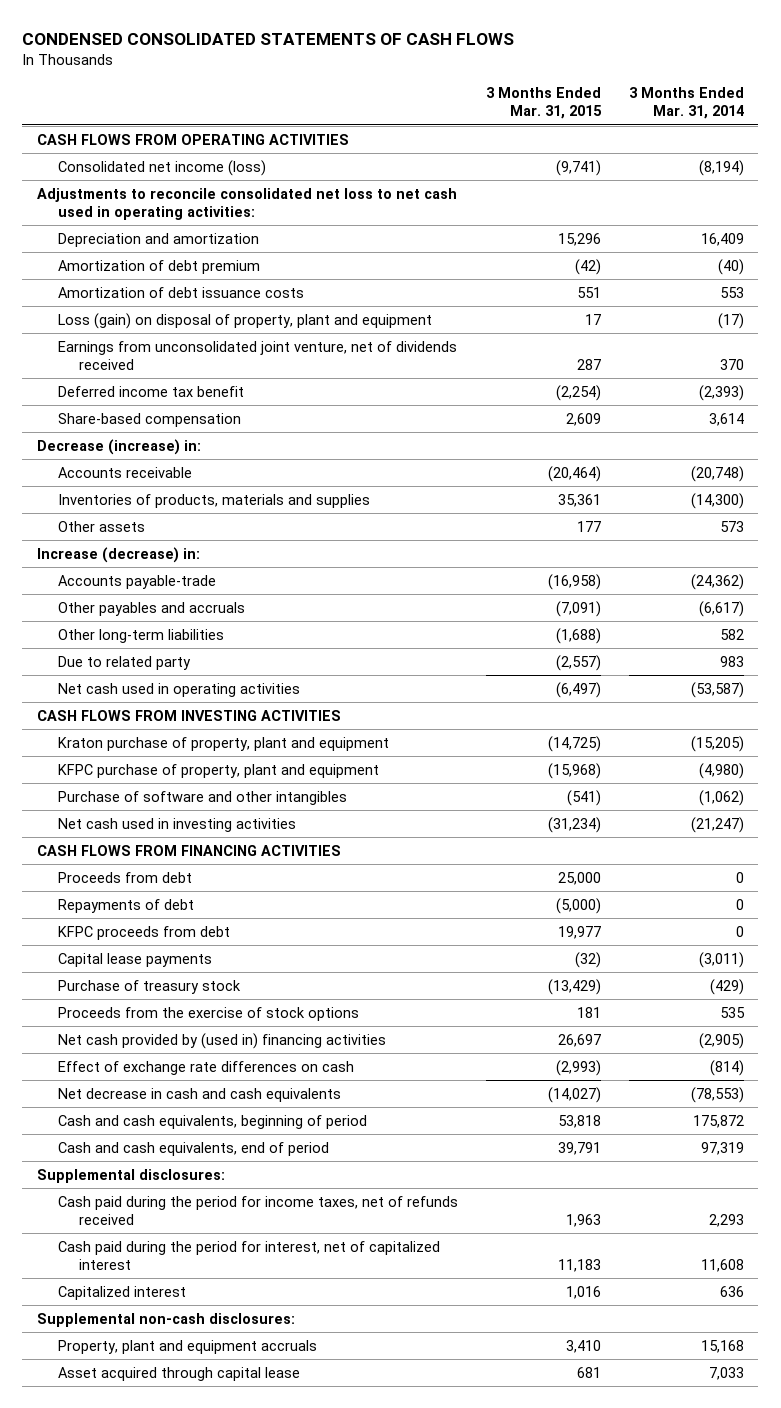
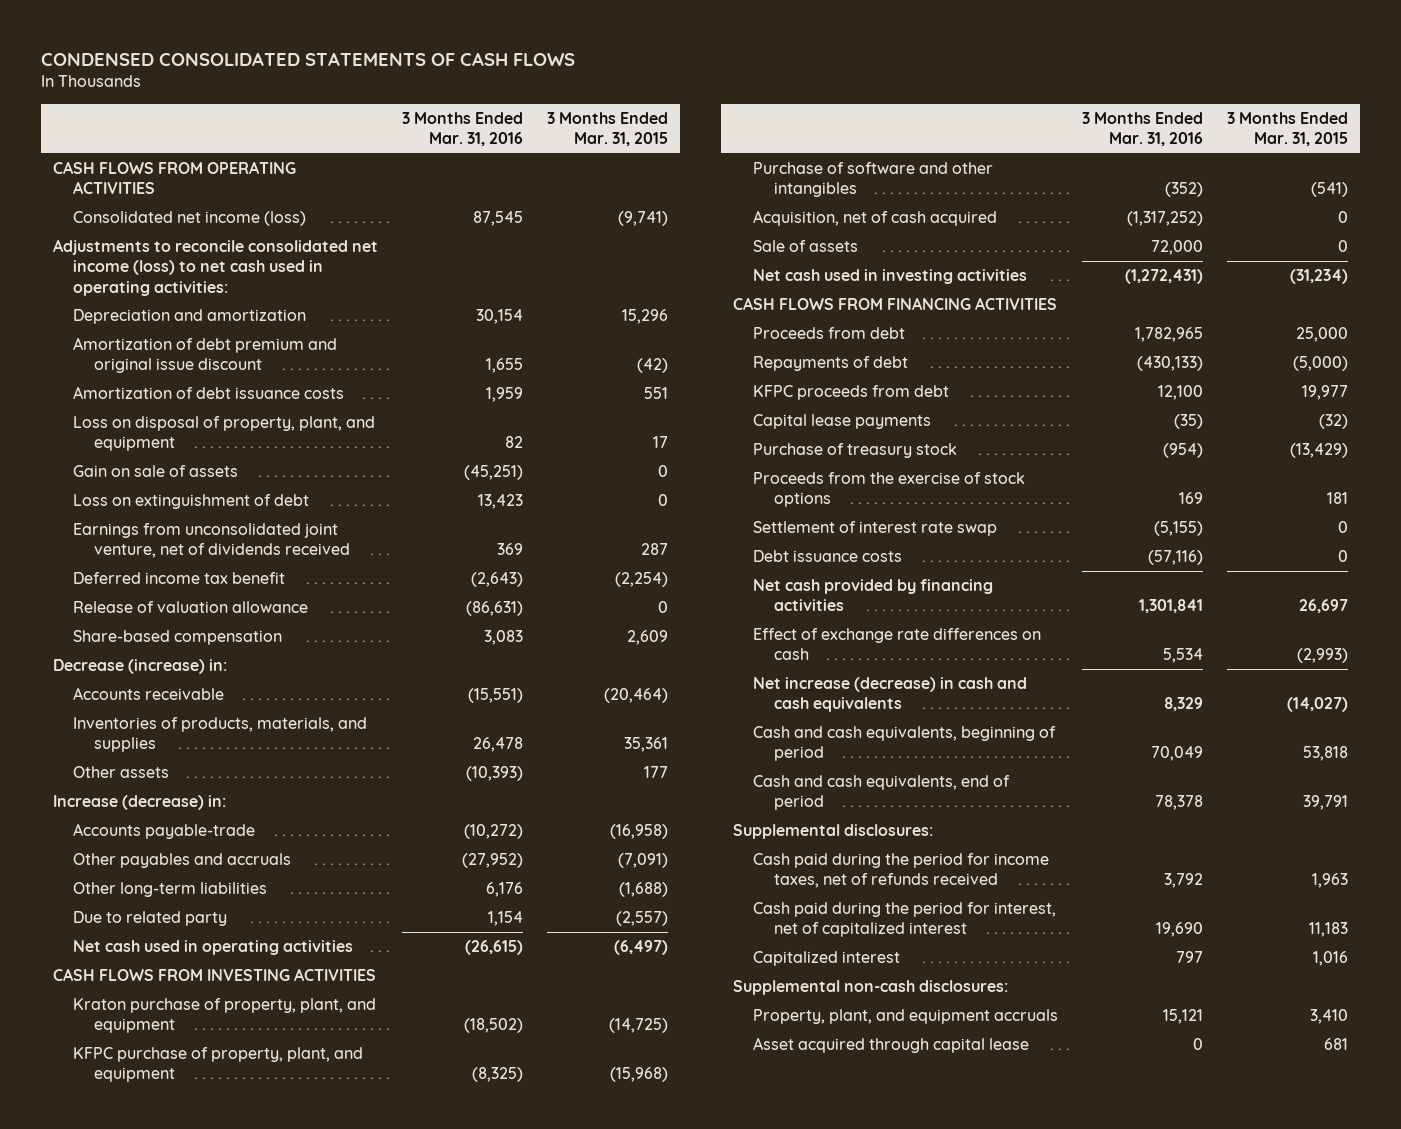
[629,87,745,120] 3 Months Ended Mar. 31, 2014 -> none
none -> [402,111,524,146] 3 Months Ended Mar. 31, 2016
[36,187,457,220] Adjustments to reconcile consolidated net loss to net cash used in operating activities: -> [52,239,378,296] Adjustments to reconcile consolidated net income (loss) to net cash used in operating activities:
[57,259,260,274] Amortization of debt premium -> [73,337,338,374] Amortization of debt premium and original issue discount
[57,312,432,329] Loss (gain) on disposal of property, plant and equipment -> [73,416,376,452] Loss on disposal of property, plant, and equipment
none -> [73,465,239,478] Gain on sale of assets
none -> [73,494,310,510] Loss on extinguishment of debt
none -> [73,601,309,614] Release of valuation allowance
[57,493,370,508] Inventories of products, materials and supplies -> [73,717,368,753] Inventories of products, materials, and supplies
[57,736,389,751] Kraton purchase of property, plant and equipment -> [73,998,377,1034] Kraton purchase of property, plant, and equipment
[57,763,379,778] KFPC purchase of property, plant and equipment -> [73,1047,364,1083] KFPC purchase of property, plant, and equipment
none -> [753,210,998,227] Acquisition, net of cash acquired
none -> [753,240,859,253] Sale of assets
none -> [753,521,998,537] Settlement of interest rate swap
none -> [753,550,903,563] Debt issuance costs
[57,1032,386,1049] Net cash provided by (used in) financing activities -> [753,579,994,612] Net cash provided by financing activities
[57,1087,341,1102] Net decrease in cash and cash equivalents -> [753,677,1028,713] Net increase (decrease) in cash and cash equivalents
[57,1339,317,1354] Property, plant and equipment accruals -> [753,1009,1059,1025] Property, plant, and equipment accruals

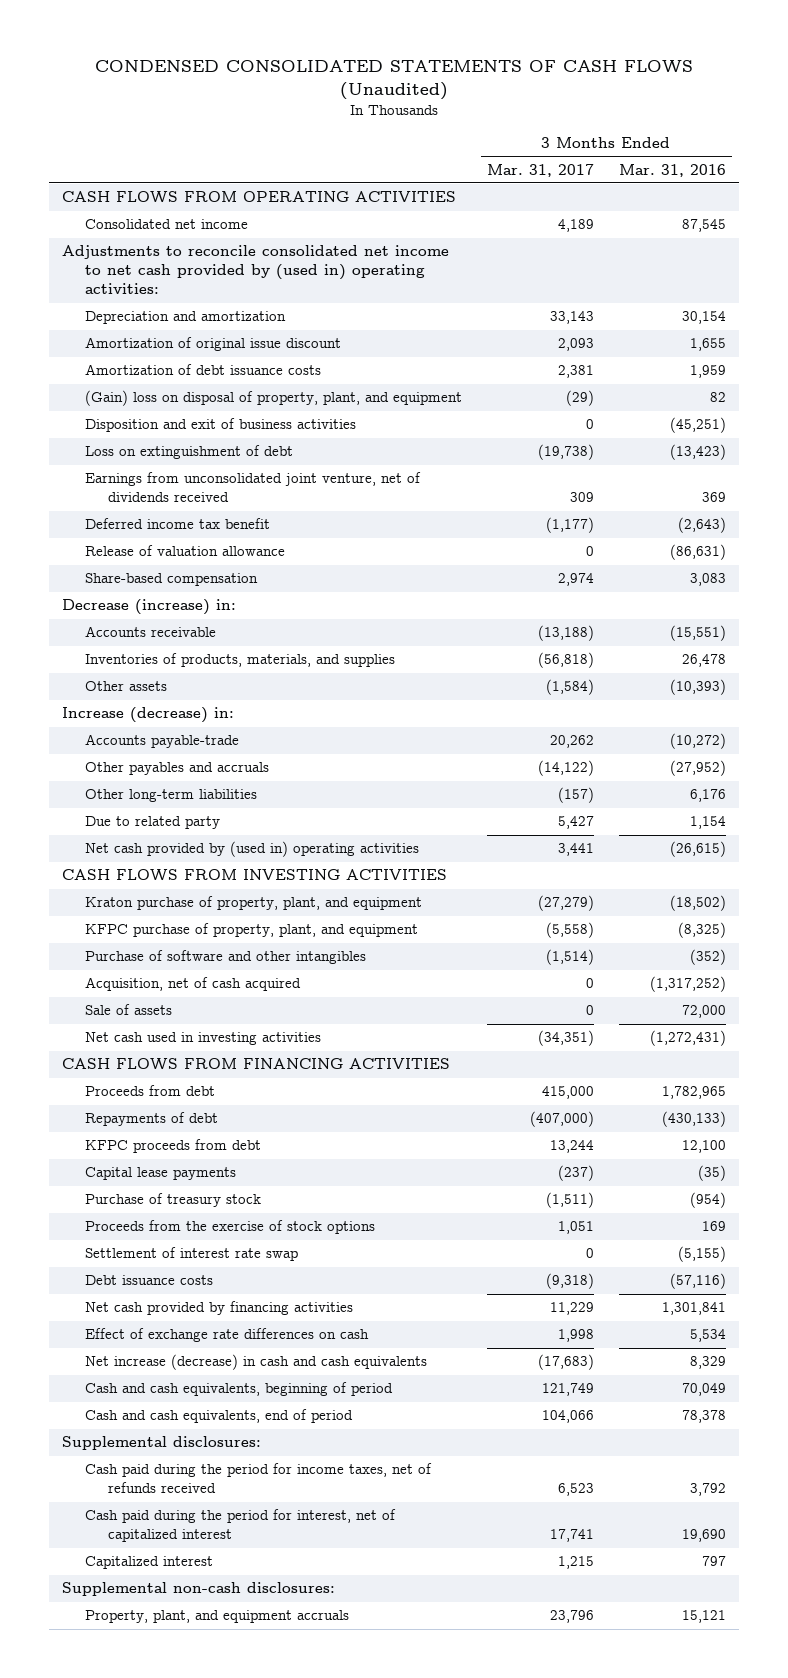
[40,51,575,66] CONDENSED CONSOLIDATED STATEMENTS OF CASH FLOWS -> [94,60,693,100] CONDENSED CONSOLIDATED STATEMENTS OF CASH FLOWS (Unaudited)
[547,111,669,146] 3 Months Ended Mar. 31, 2015 -> none
none -> [486,163,594,177] Mar. 31, 2017
[73,211,307,227] Consolidated net income (loss) -> [84,219,248,230] Consolidated net income
[52,239,378,296] Adjustments to reconcile consolidated net income (loss) to net cash used in operating activities: -> [61,245,449,295] Adjustments to reconcile consolidated net income to net cash provided by (used in) operating activities:
[73,337,338,374] Amortization of debt premium and original issue discount -> [84,337,341,352] Amortization of original issue discount
[73,416,376,452] Loss on disposal of property, plant, and equipment -> [84,390,462,407] (Gain) loss on disposal of property, plant, and equipment
[73,465,239,478] Gain on sale of assets -> [84,418,356,433] Disposition and exit of business activities
[478,494,524,510] 13,423 -> [670,444,727,461] (13,423)
[73,940,354,956] Net cash used in operating activities -> [84,841,419,858] Net cash provided by (used in) operating activities
[753,1037,1030,1054] Asset acquired through capital lease -> none

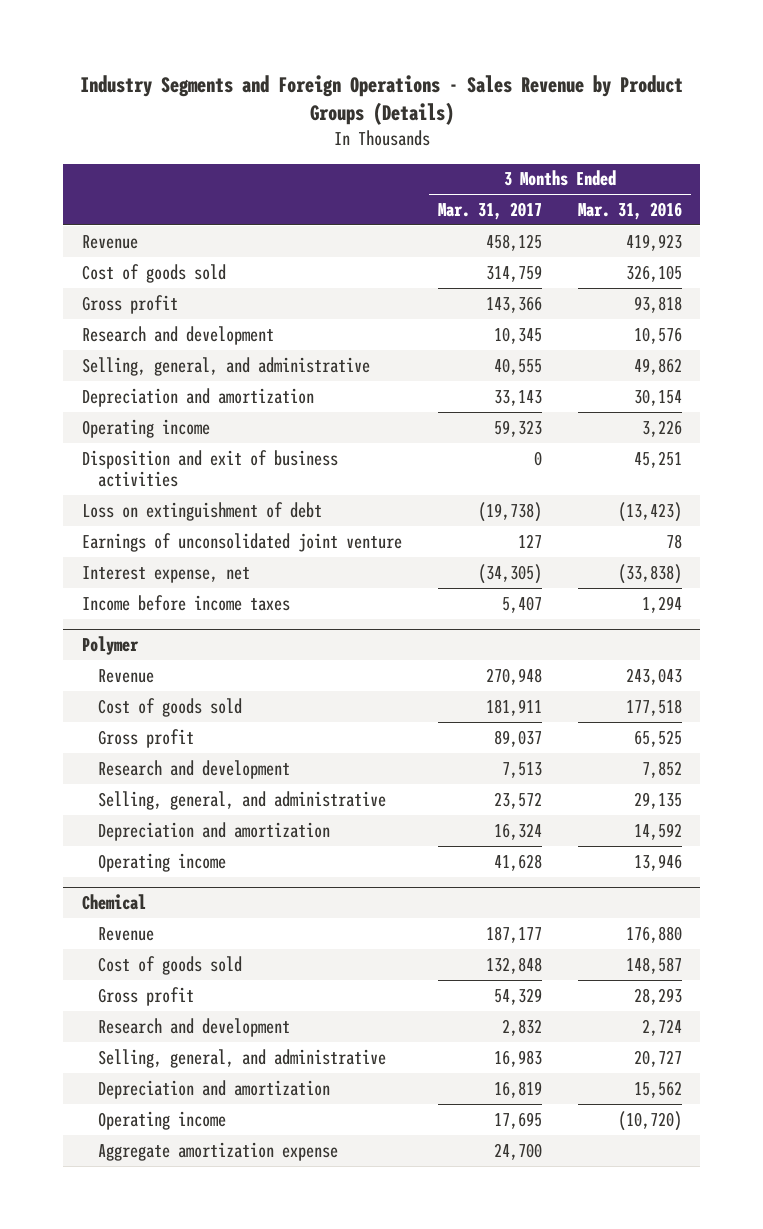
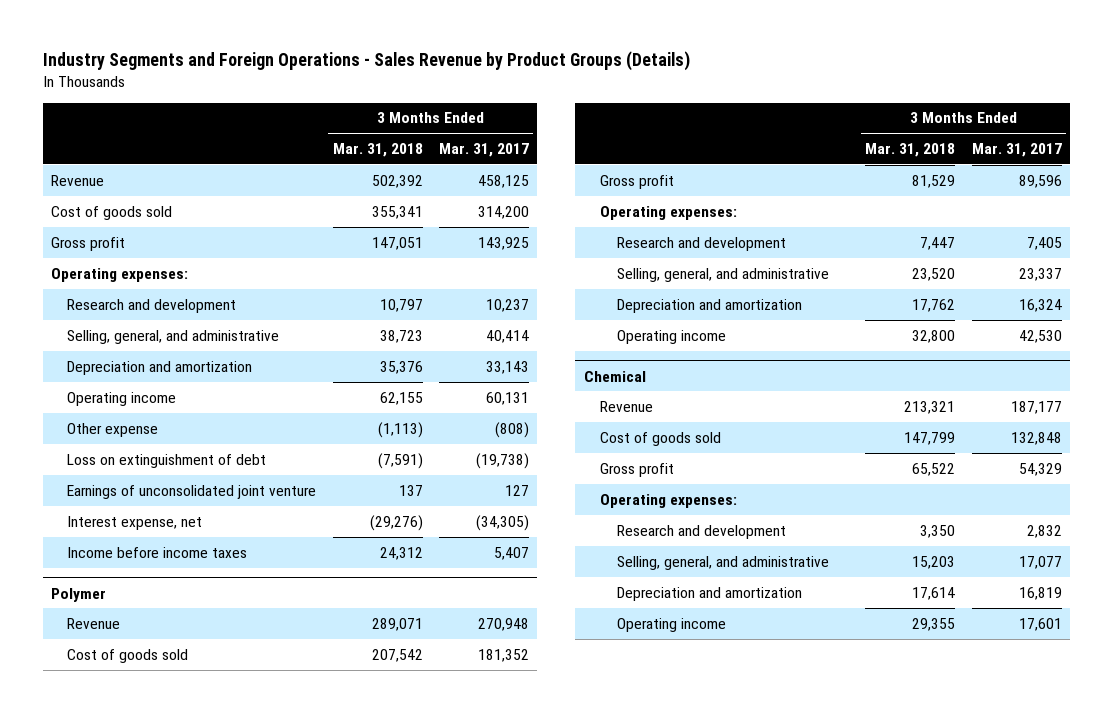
[577,201,682,220] Mar. 31, 2016 -> none
none -> [332,142,423,157] Mar. 31, 2018
[485,264,542,282] 314,759 -> [477,205,529,219] 314,200
[485,295,542,313] 143,366 -> [477,236,529,250] 143,925
none -> [50,267,188,282] Operating expenses:
[493,326,542,344] 10,345 -> [485,298,529,312] 10,237
[493,357,542,375] 40,555 -> [485,329,529,343] 40,414
[81,449,338,488] Disposition and exit of business activities -> none
[493,419,542,437] 59,323 -> [485,391,529,405] 60,131
none -> [67,422,159,437] Other expense
[485,698,542,716] 181,911 -> [477,648,529,662] 181,352
[493,729,542,747] 89,037 -> [1018,174,1062,188] 89,596
none -> [600,205,738,220] Operating expenses:
[501,761,542,778] 7,513 -> [1026,236,1062,250] 7,405
[493,791,542,809] 23,572 -> [1018,267,1062,281] 23,337
[493,853,542,871] 41,628 -> [1018,329,1062,343] 42,530
none -> [600,493,738,508] Operating expenses:
[493,1049,542,1067] 16,983 -> [1018,555,1062,569] 17,077
[98,1141,339,1161] Aggregate amortization expense -> none
[493,1111,542,1129] 17,695 -> [1018,617,1062,631] 17,601

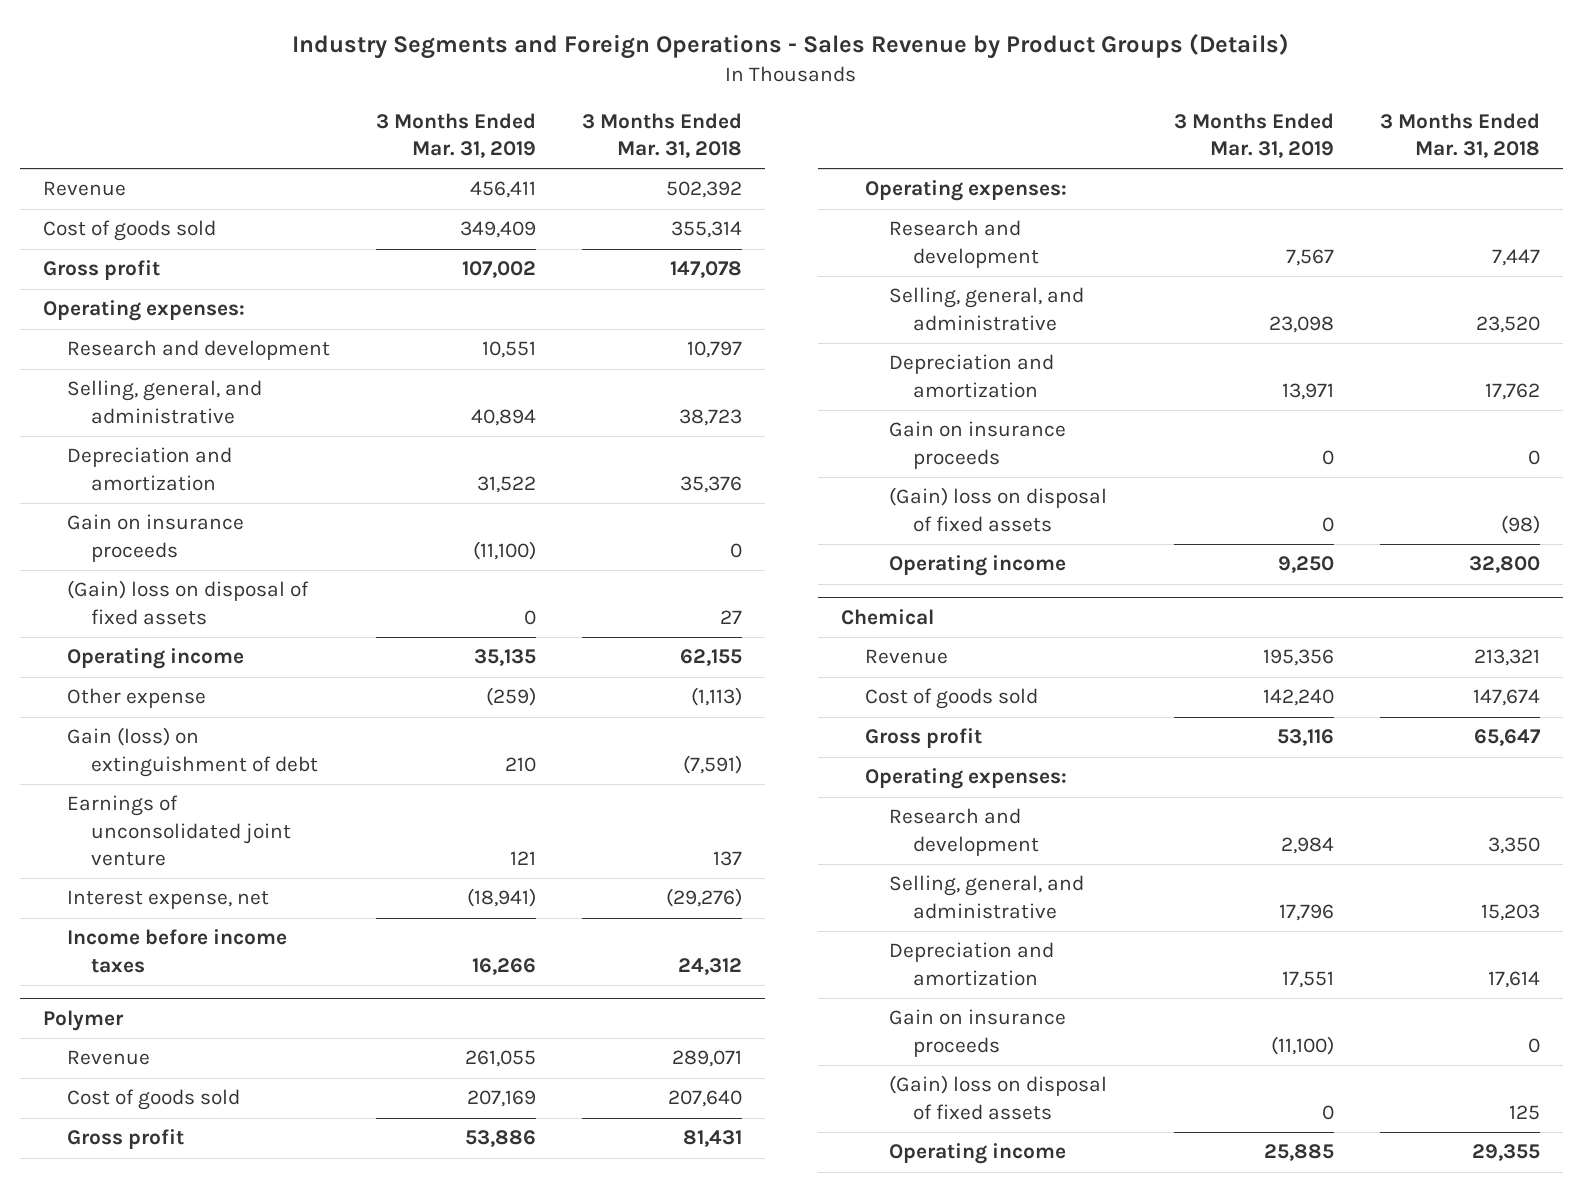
[438,142,529,157] Mar. 31, 2017 -> none
none -> [375,113,536,159] 3 Months Ended Mar. 31, 2019
[371,205,423,219] 355,341 -> [671,221,743,239] 355,314
[371,236,423,250] 147,051 -> [670,261,743,279] 147,078
none -> [66,514,244,562] Gain on insurance proceeds
none -> [66,580,309,625] (Gain) loss on disposal of fixed assets
[67,453,267,468] Loss on extinguishment of debt -> [66,727,319,777] Gain (loss) on extinguishment of debt
[371,648,423,662] 207,542 -> [668,1090,743,1108] 207,640
[912,174,956,188] 81,529 -> [683,1130,743,1148] 81,431
none -> [888,421,1066,469] Gain on insurance proceeds
none -> [888,487,1107,532] (Gain) loss on disposal of fixed assets
[904,431,956,445] 147,799 -> [1472,689,1540,707] 147,674
[912,462,956,476] 65,522 -> [1473,729,1541,747] 65,647
none -> [888,1009,1066,1057] Gain on insurance proceeds
none -> [888,1075,1107,1120] (Gain) loss on disposal of fixed assets

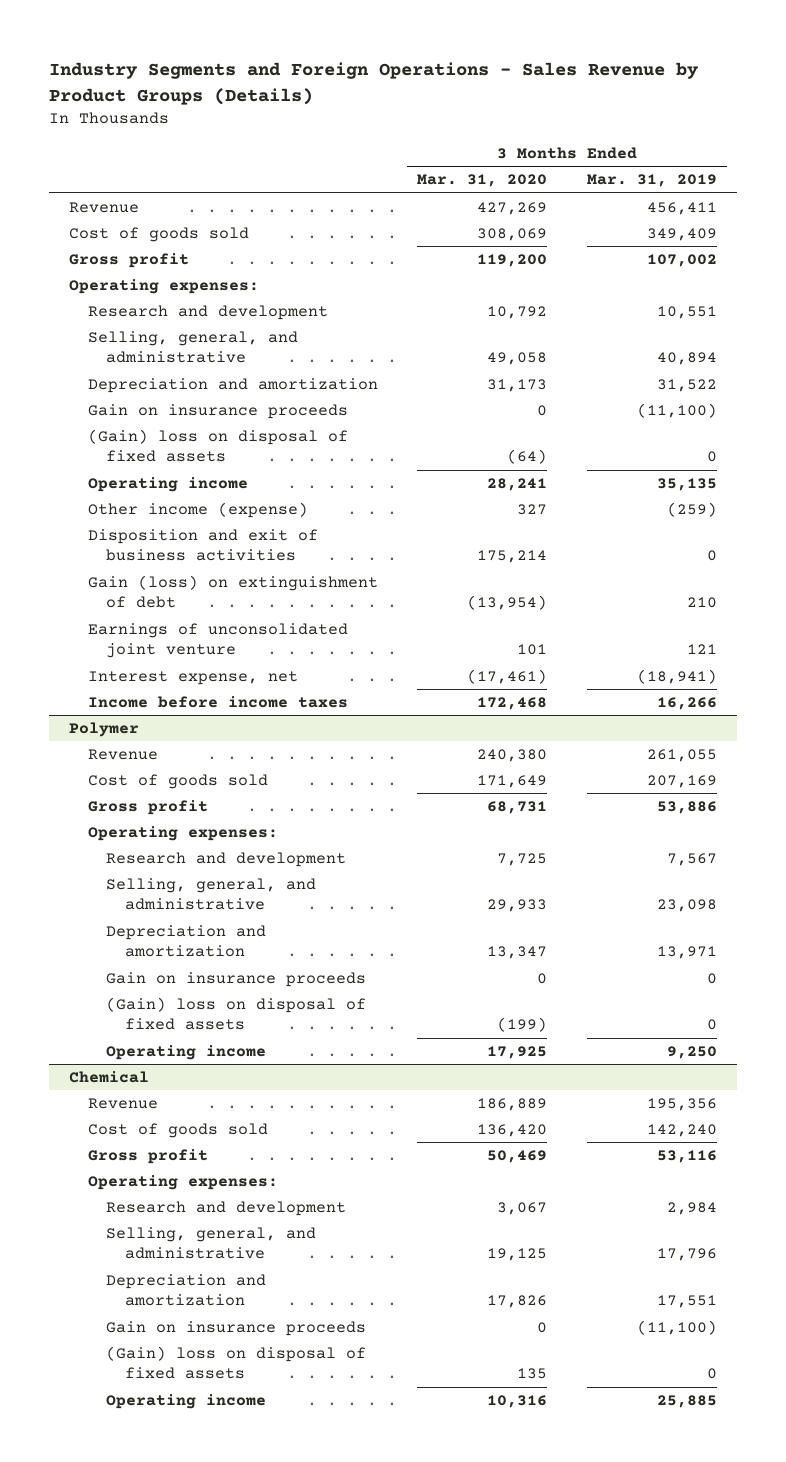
[582,113,743,159] 3 Months Ended Mar. 31, 2018 -> none
none -> [417,174,548,188] Mar. 31, 2020
[66,688,206,709] Other expense -> [87,502,308,519] Other income (expense)
none -> [87,529,318,562] Disposition and exit of business activities

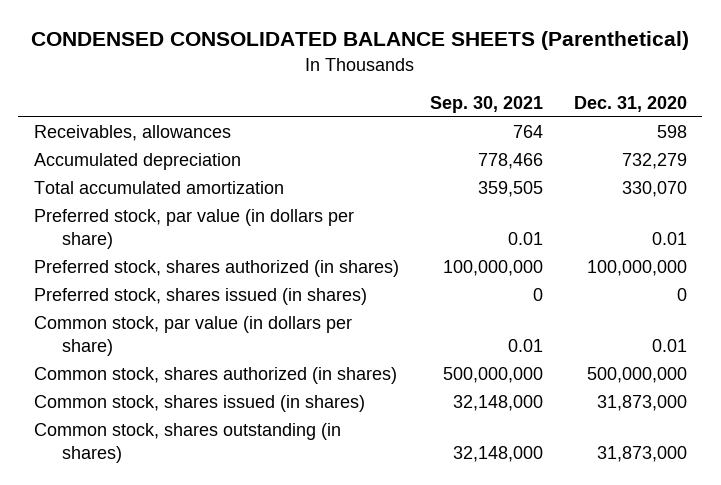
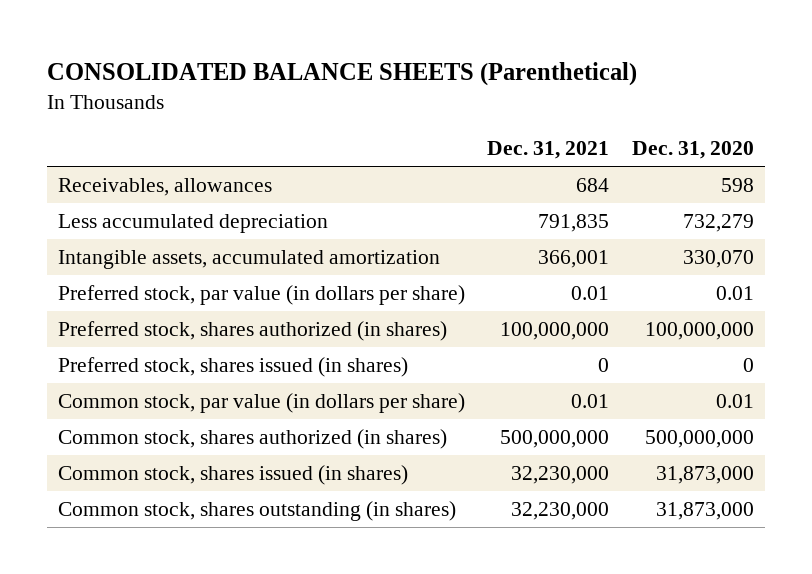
[31,31,690,51] CONDENSED CONSOLIDATED BALANCE SHEETS (Parenthetical) -> [46,62,637,87] CONSOLIDATED BALANCE SHEETS (Parenthetical)
[429,96,543,114] Sep. 30, 2021 -> none
none -> [487,141,610,160] Dec. 31, 2021
[33,153,241,171] Accumulated depreciation -> [58,213,329,233] Less accumulated depreciation
[33,181,284,195] Total accumulated amortization -> [58,249,441,269] Intangible assets, accumulated amortization

